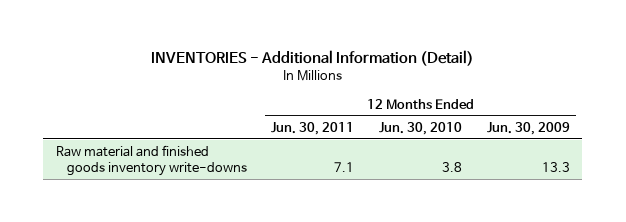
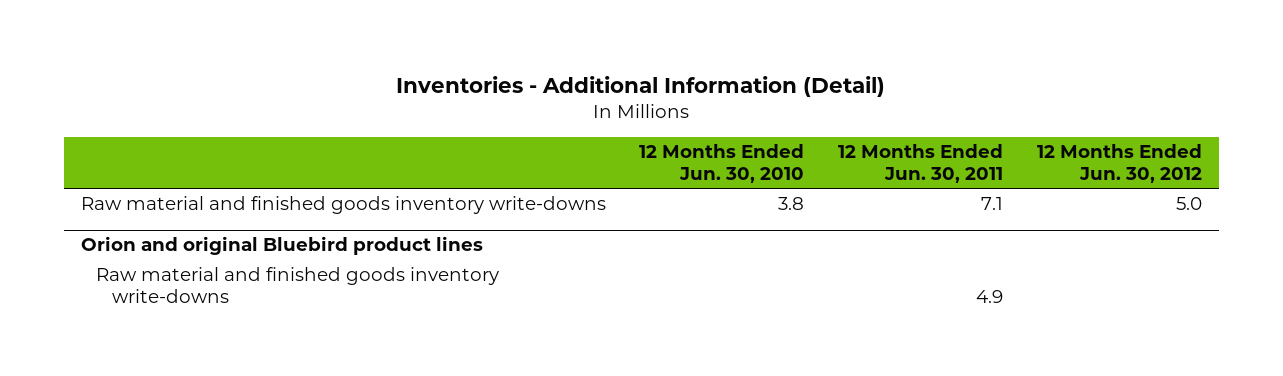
[150,50,474,67] INVENTORIES - Additional Information (Detail) -> [396,75,886,97] Inventories - Additional Information (Detail)
[486,121,570,135] Jun. 30, 2009 -> none
none -> [1037,144,1203,184] 12 Months Ended Jun. 30, 2012
none -> [80,236,483,256] Orion and original Bluebird product lines
none -> [96,267,500,304] Raw material and finished goods inventory write-downs

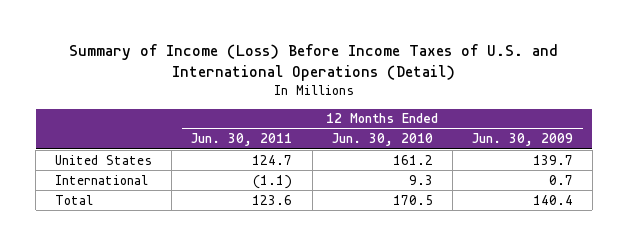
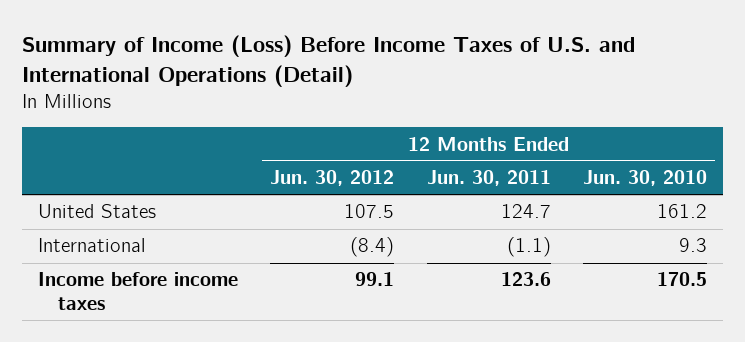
[471,133,573,147] Jun. 30, 2009 -> none
none -> [270,170,395,187] Jun. 30, 2012
[55,194,94,205] Total -> [37,272,238,311] Income before income taxes

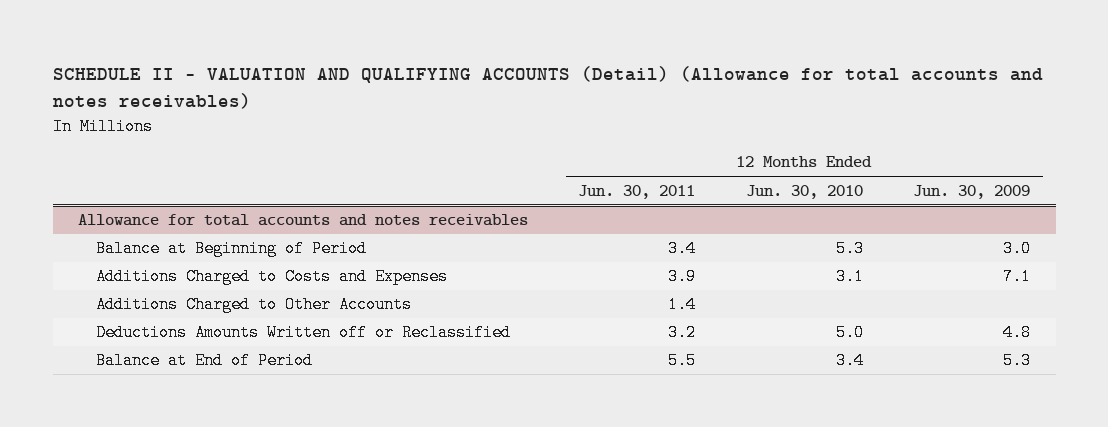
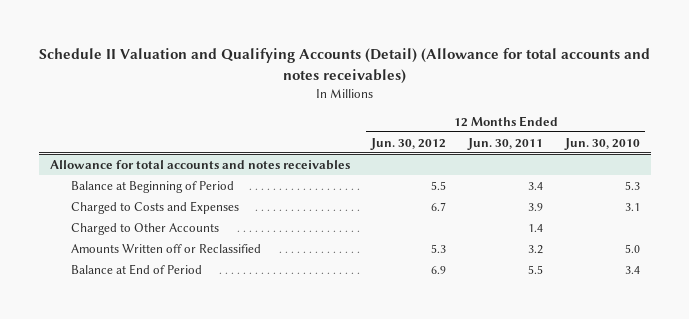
[52,65,1043,109] SCHEDULE II - VALUATION AND QUALIFYING ACCOUNTS (Detail) (Allowance for total accounts and notes receivables) -> [38,48,650,84] Schedule II Valuation and Qualifying Accounts (Detail) (Allowance for total accounts and notes receivables)
[913,184,1031,199] Jun. 30, 2009 -> none
none -> [370,137,447,150] Jun. 30, 2012
[96,268,449,286] Additions Charged to Costs and Expenses -> [70,200,239,214] Charged to Costs and Expenses
[96,296,413,314] Additions Charged to Other Accounts -> [70,222,219,235] Charged to Other Accounts
[96,324,512,342] Deductions Amounts Written off or Reclassified -> [70,243,261,253] Amounts Written off or Reclassified

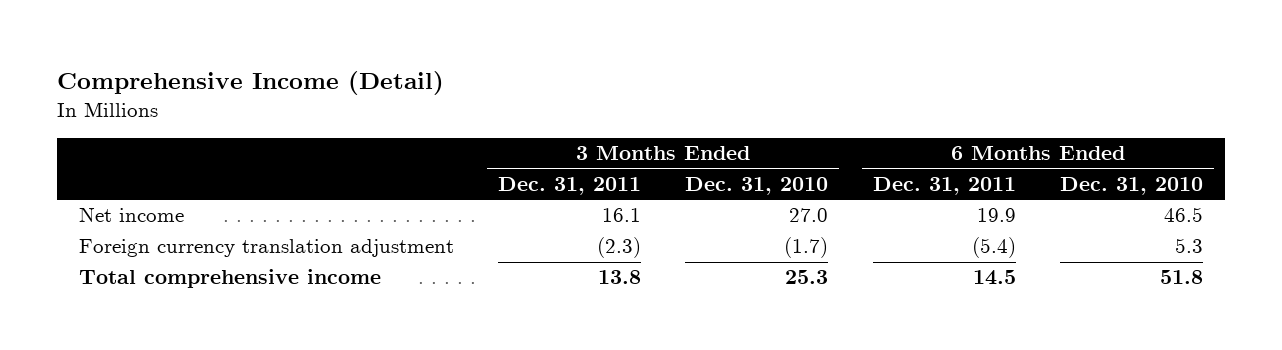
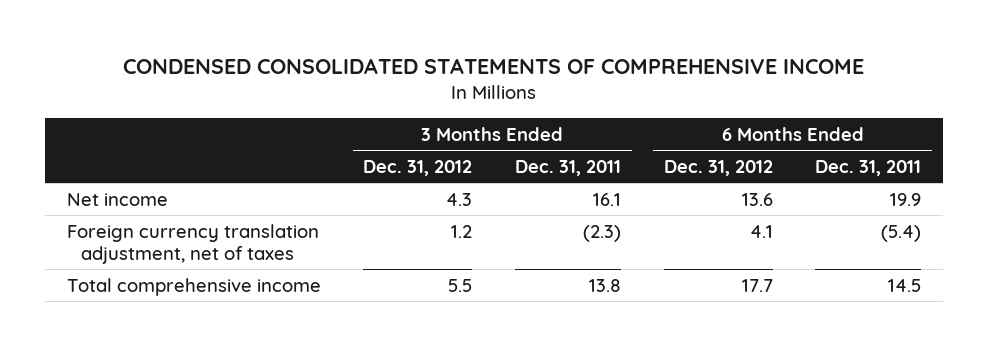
[57,71,445,96] Comprehensive Income (Detail) -> [123,58,865,75] CONDENSED CONSOLIDATED STATEMENTS OF COMPREHENSIVE INCOME
[685,176,829,195] Dec. 31, 2010 -> none
[1059,176,1203,195] Dec. 31, 2010 -> none
none -> [363,159,473,176] Dec. 31, 2012
none -> [663,159,773,176] Dec. 31, 2012
[79,239,455,258] Foreign currency translation adjustment -> [66,223,319,264] Foreign currency translation adjustment, net of taxes

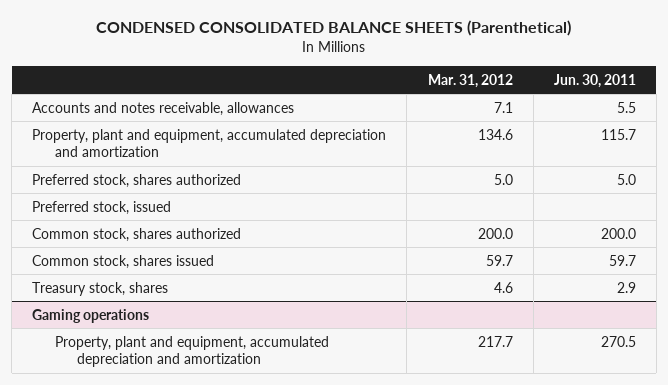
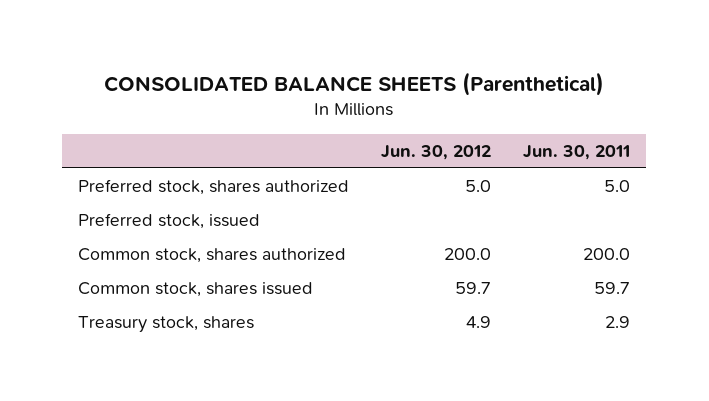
[96,20,572,37] CONDENSED CONSOLIDATED BALANCE SHEETS (Parenthetical) -> [104,71,605,96] CONSOLIDATED BALANCE SHEETS (Parenthetical)
[427,73,513,88] Mar. 31, 2012 -> none
none -> [381,144,492,160] Jun. 30, 2012
[32,101,295,116] Accounts and notes receivable, allowances -> none
[32,128,387,158] Property, plant and equipment, accumulated depreciation and amortization -> none
[32,308,150,323] Gaming operations -> none
[54,335,329,368] Property, plant and equipment, accumulated depreciation and amortization -> none

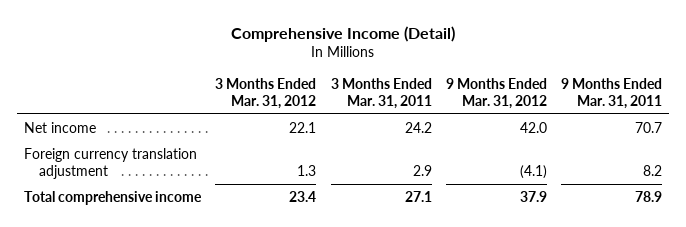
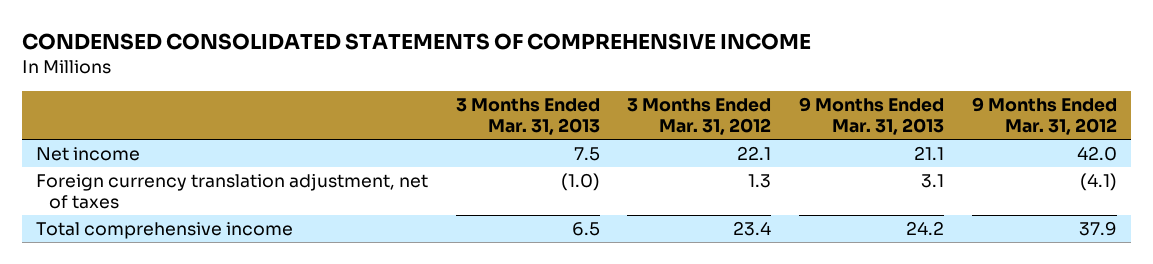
[231,25,456,42] Comprehensive Income (Detail) -> [21,33,811,51] CONDENSED CONSOLIDATED STATEMENTS OF COMPREHENSIVE INCOME
[330,78,432,109] 3 Months Ended Mar. 31, 2011 -> none
[561,78,663,109] 9 Months Ended Mar. 31, 2011 -> none
none -> [455,97,600,136] 3 Months Ended Mar. 31, 2013
none -> [799,96,945,136] 9 Months Ended Mar. 31, 2013
[24,148,198,179] Foreign currency translation adjustment -> [35,172,428,210] Foreign currency translation adjustment, net of taxes

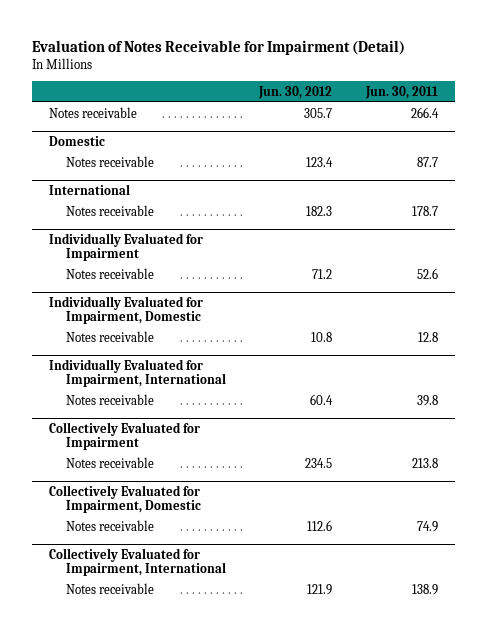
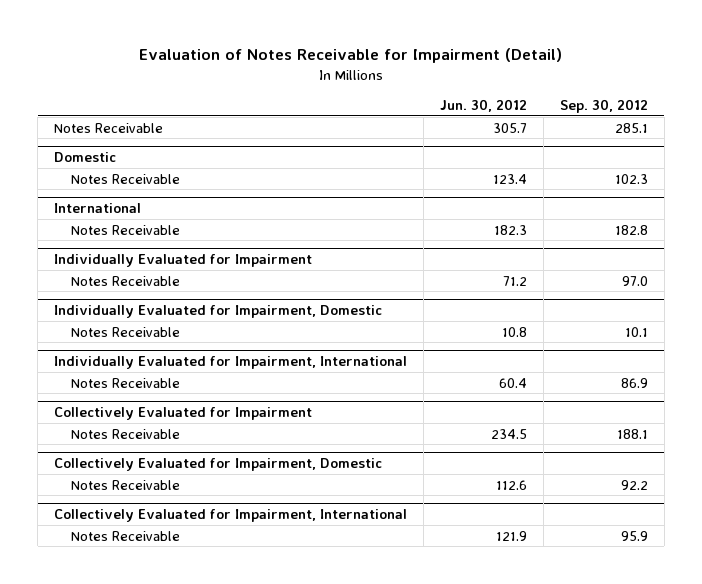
[365,85,439,99] Jun. 30, 2011 -> none
none -> [559,99,648,114] Sep. 30, 2012
[48,106,137,118] Notes receivable -> [54,122,164,133] Notes Receivable
[65,155,154,167] Notes receivable -> [70,173,180,184] Notes Receivable
[65,204,154,216] Notes receivable -> [70,224,180,235] Notes Receivable
[65,267,154,279] Notes receivable -> [70,275,180,286] Notes Receivable
[65,330,154,342] Notes receivable -> [70,326,180,337] Notes Receivable
[65,393,154,405] Notes receivable -> [70,377,180,388] Notes Receivable
[65,456,154,468] Notes receivable -> [70,428,180,439] Notes Receivable
[65,519,154,531] Notes receivable -> [70,479,180,490] Notes Receivable
[65,582,154,594] Notes receivable -> [70,530,180,541] Notes Receivable

